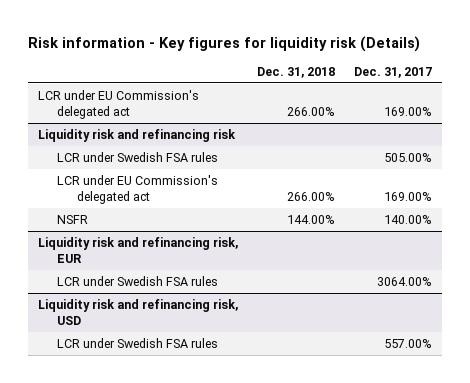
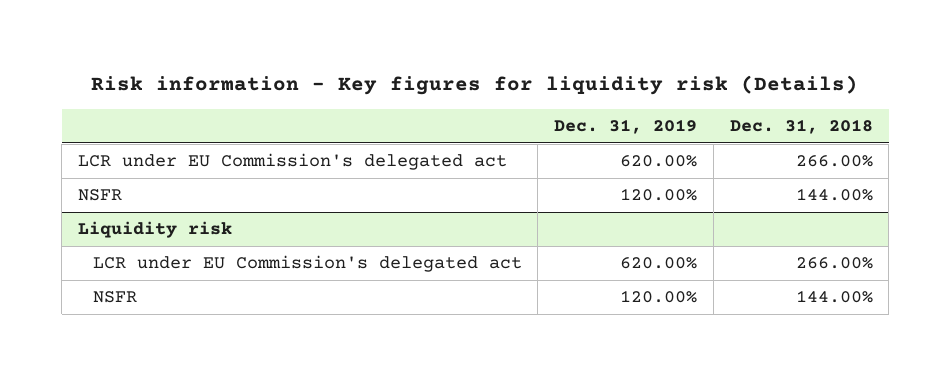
[354,66,433,78] Dec. 31, 2017 -> none
none -> [554,118,698,134] Dec. 31, 2019
[57,151,219,162] LCR under Swedish FSA rules -> none
none -> [78,189,123,202] NSFR
[37,128,236,142] Liquidity risk and refinancing risk -> [78,221,233,239] Liquidity risk
[37,236,238,263] Liquidity risk and refinancing risk, EUR -> none
[57,275,219,286] LCR under Swedish FSA rules -> none
[37,298,238,325] Liquidity risk and refinancing risk, USD -> none
[57,337,219,348] LCR under Swedish FSA rules -> none

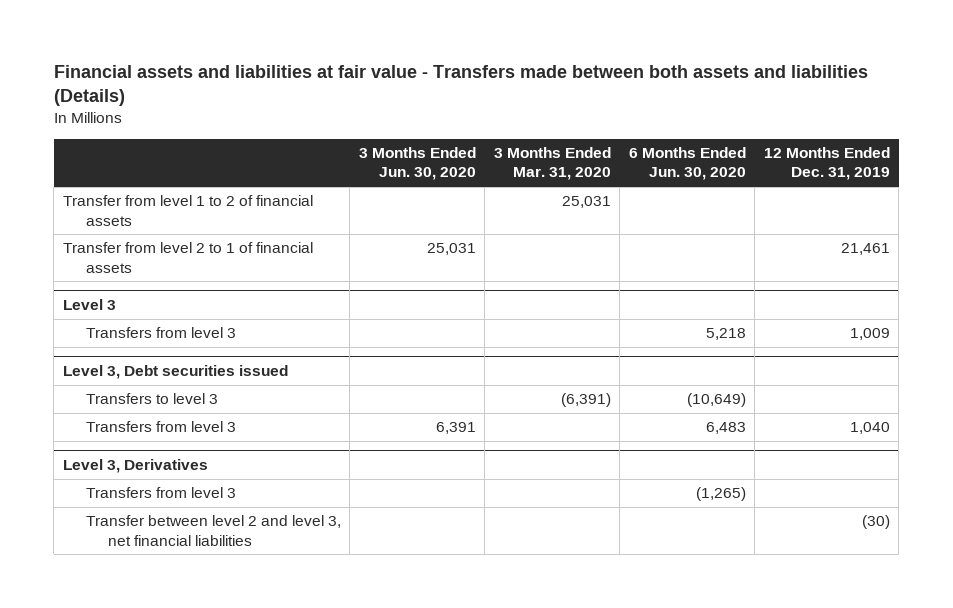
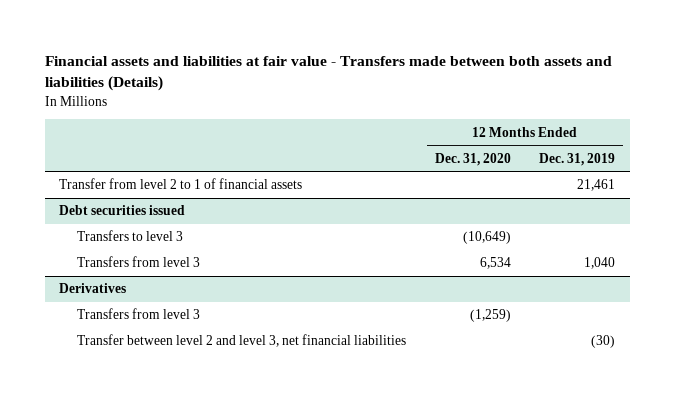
[358,147,476,181] 3 Months Ended Jun. 30, 2020 -> none
[493,147,611,181] 3 Months Ended Mar. 31, 2020 -> none
[628,147,746,181] 6 Months Ended Jun. 30, 2020 -> none
none -> [434,152,511,166] Dec. 31, 2020
[62,195,313,226] Transfer from level 1 to 2 of financial assets -> none
[62,299,116,311] Level 3 -> none
[85,327,236,339] Transfers from level 3 -> none
[62,365,288,380] Level 3, Debt securities issued -> [59,205,186,216] Debt securities issued
[62,459,208,474] Level 3, Derivatives -> [59,283,127,294] Derivatives

